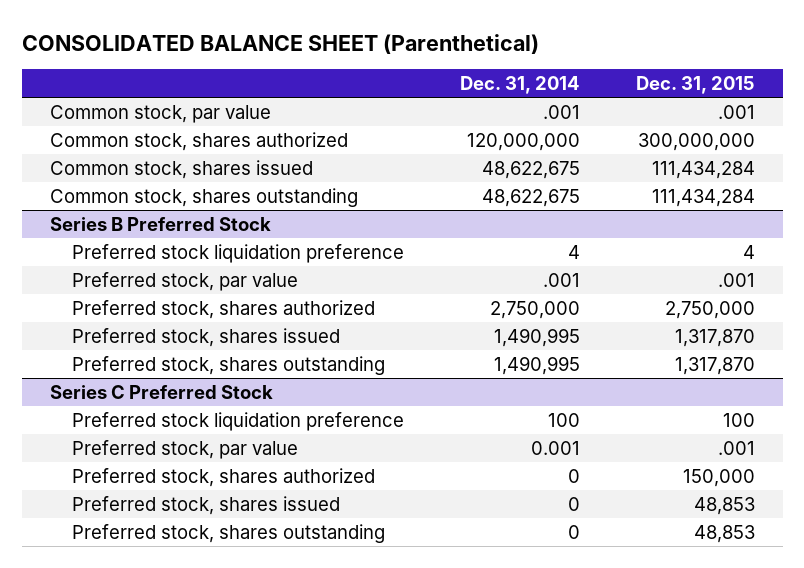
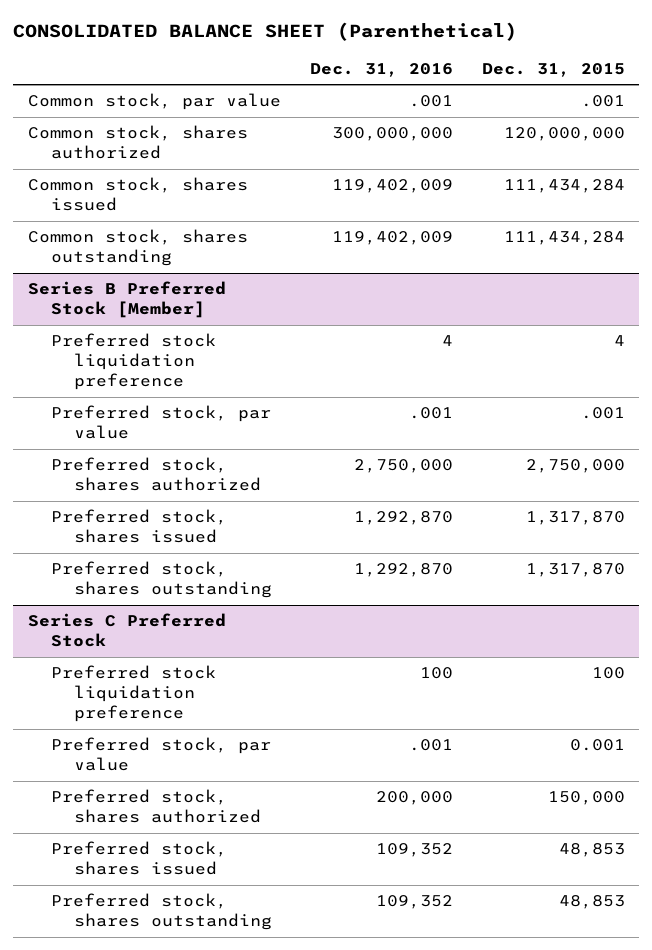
[459,76,580,95] Dec. 31, 2014 -> none
none -> [309,62,453,77] Dec. 31, 2016
[637,132,755,151] 300,000,000 -> [503,127,625,142] 120,000,000
[49,216,271,231] Series B Preferred Stock -> [27,281,226,319] Series B Preferred Stock [Member]
[717,440,755,455] .001 -> [569,739,625,752] 0.001

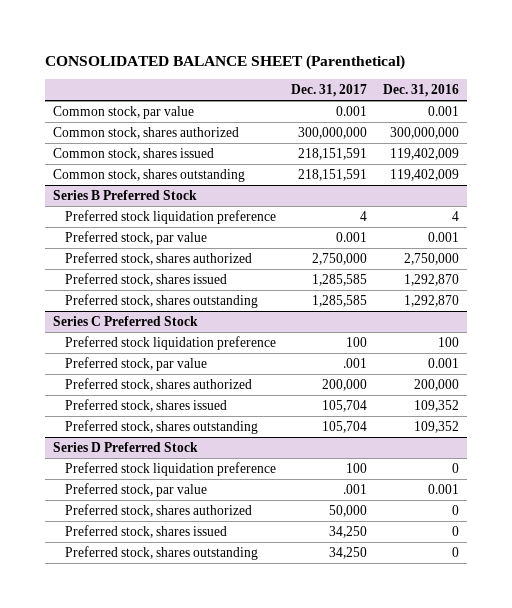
[481,62,625,77] Dec. 31, 2015 -> none
none -> [291,83,368,97] Dec. 31, 2017
[408,95,453,108] .001 -> [428,105,460,116] 0.001
[27,281,226,319] Series B Preferred Stock [Member] -> [52,189,197,200] Series B Preferred Stock
[408,407,453,420] .001 -> [428,231,460,242] 0.001
[408,739,453,752] .001 -> [428,357,460,368] 0.001
none -> [52,441,198,452] Series D Preferred Stock
none -> [64,461,276,476] Preferred stock liquidation preference
none -> [64,482,207,497] Preferred stock, par value
none -> [64,503,252,517] Preferred stock, shares authorized
none -> [64,524,227,538] Preferred stock, shares issued
none -> [64,545,258,560] Preferred stock, shares outstanding

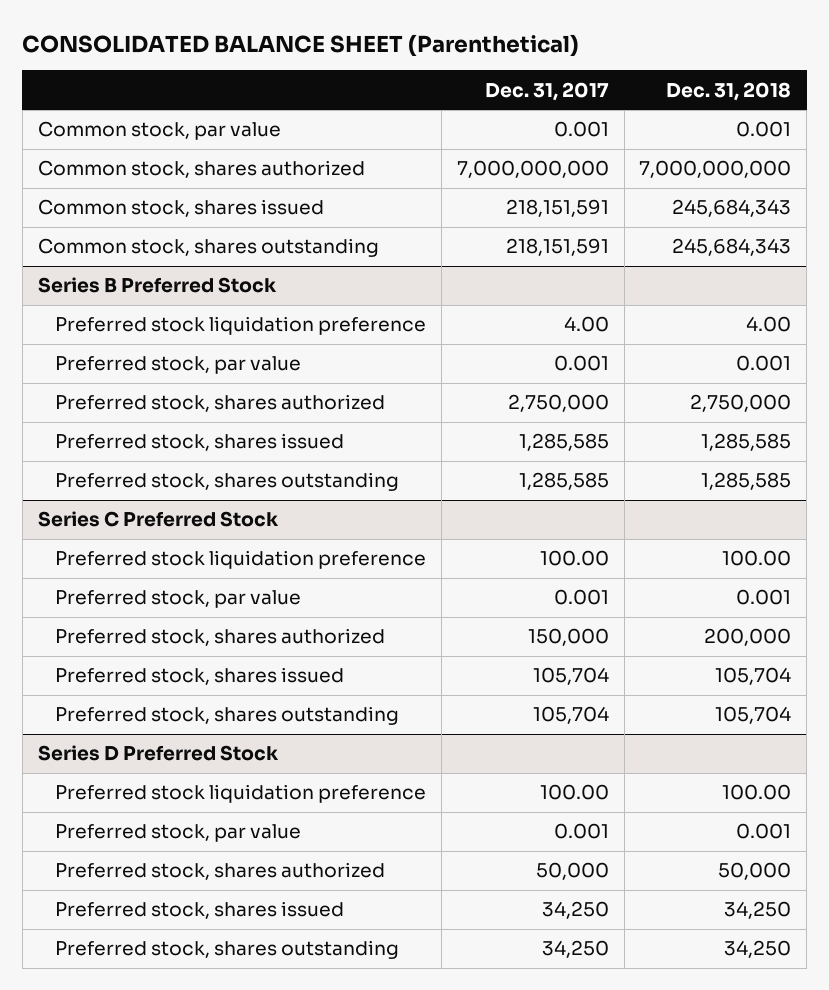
[383,83,460,97] Dec. 31, 2016 -> none
none -> [666,81,792,101] Dec. 31, 2018
[298,126,368,139] 300,000,000 -> [456,160,609,179] 7,000,000,000
[360,210,368,221] 4 -> [563,316,609,333] 4.00
[346,336,368,347] 100 -> [539,550,609,567] 100.00
[343,357,368,368] .001 -> [553,589,609,606] 0.001
[322,378,368,391] 200,000 -> [527,628,609,647] 150,000
[346,462,368,473] 100 -> [539,784,609,801] 100.00
[343,483,368,494] .001 -> [553,823,609,840] 0.001

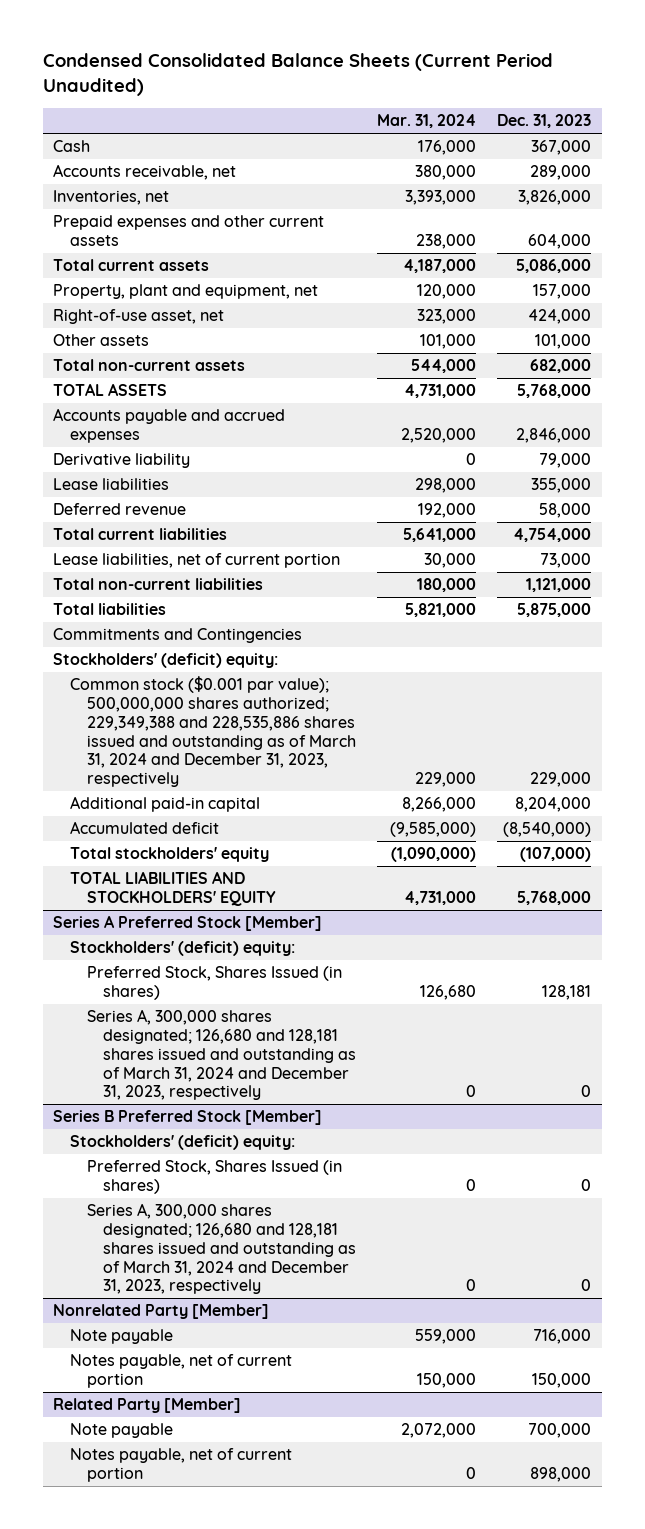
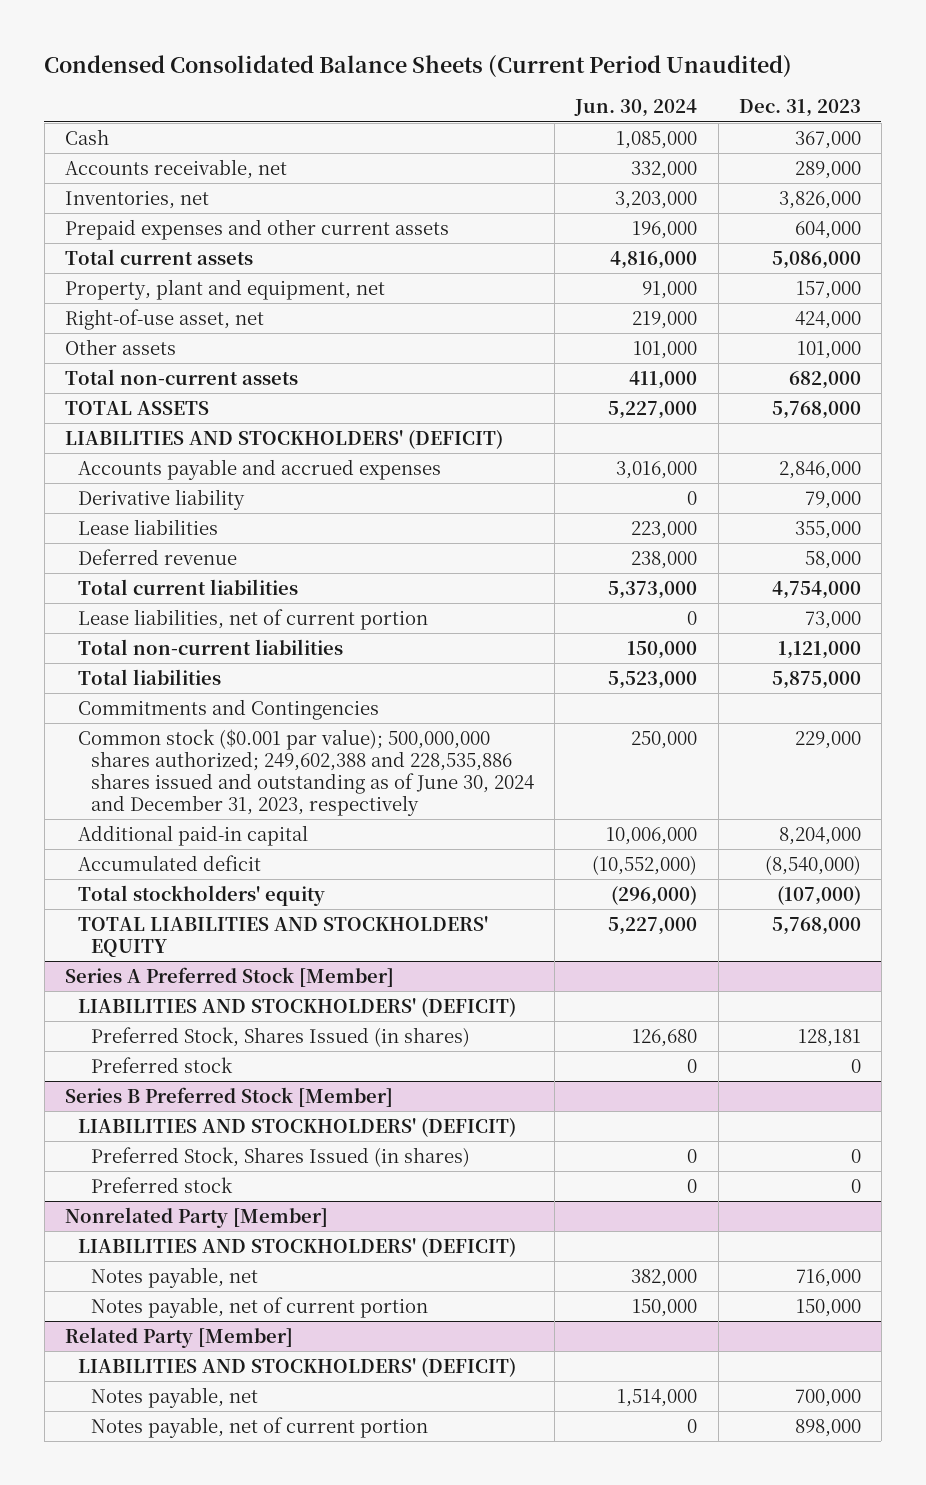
[377,114,477,129] Mar. 31, 2024 -> none
none -> [574,99,698,118] Jun. 30, 2024
none -> [64,429,503,449] LIABILITIES AND STOCKHOLDERS' (DEFICIT)
[53,653,279,669] Stockholders' (deficit) equity: -> none
[69,676,356,788] Common stock ($0.001 par value); 500,000,000 shares authorized; 229,349,388 and 228,535,886 shares issued and outstanding as of March 31, 2024 and December 31, 2023, respectively -> [77,728,535,817] Common stock ($0.001 par value); 500,000,000 shares authorized; 249,602,388 and 228,535,886 shares issued and outstanding as of June 30, 2024 and December 31, 2023, respectively
[69,941,295,957] Stockholders' (deficit) equity: -> [77,997,516,1017] LIABILITIES AND STOCKHOLDERS' (DEFICIT)
[86,1009,357,1101] Series A, 300,000 shares designated; 126,680 and 128,181 shares issued and outstanding as of March 31, 2024 and December 31, 2023, respectively -> [91,1056,234,1073] Preferred stock
[69,1135,295,1151] Stockholders' (deficit) equity: -> [77,1117,516,1137] LIABILITIES AND STOCKHOLDERS' (DEFICIT)
[86,1203,357,1295] Series A, 300,000 shares designated; 126,680 and 128,181 shares issued and outstanding as of March 31, 2024 and December 31, 2023, respectively -> [91,1176,234,1193] Preferred stock
none -> [77,1237,516,1257] LIABILITIES AND STOCKHOLDERS' (DEFICIT)
[69,1329,173,1345] Note payable -> [91,1266,259,1288] Notes payable, net
none -> [77,1357,516,1377] LIABILITIES AND STOCKHOLDERS' (DEFICIT)
[69,1423,173,1439] Note payable -> [91,1386,259,1408] Notes payable, net

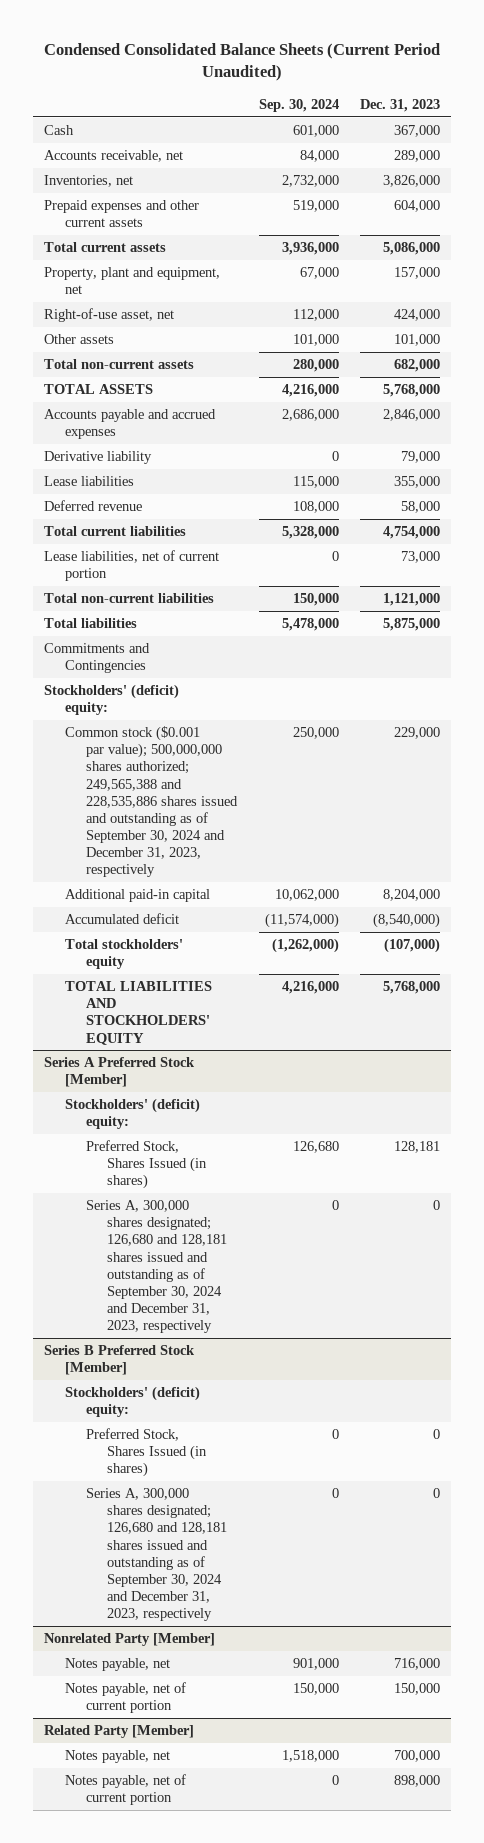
[574,99,698,118] Jun. 30, 2024 -> none
none -> [258,99,339,113] Sep. 30, 2024
[64,429,503,449] LIABILITIES AND STOCKHOLDERS' (DEFICIT) -> none
none -> [43,684,179,716] Stockholders' (deficit) equity:
[77,728,535,817] Common stock ($0.001 par value); 500,000,000 shares authorized; 249,602,388 and 228,535,886 shares issued and outstanding as of June 30, 2024 and December 31, 2023, respectively -> [64,726,238,878] Common stock ($0.001 par value); 500,000,000 shares authorized; 249,565,388 and 228,535,886 shares issued and outstanding as of September 30, 2024 and December 31, 2023, respectively
[77,997,516,1017] LIABILITIES AND STOCKHOLDERS' (DEFICIT) -> [64,1098,200,1130] Stockholders' (deficit) equity:
[91,1056,234,1073] Preferred stock -> [85,1200,228,1334] Series A, 300,000 shares designated; 126,680 and 128,181 shares issued and outstanding as of September 30, 2024 and December 31, 2023, respectively
[77,1117,516,1137] LIABILITIES AND STOCKHOLDERS' (DEFICIT) -> [64,1386,200,1418] Stockholders' (deficit) equity:
[91,1176,234,1193] Preferred stock -> [85,1488,228,1622] Series A, 300,000 shares designated; 126,680 and 128,181 shares issued and outstanding as of September 30, 2024 and December 31, 2023, respectively
[77,1237,516,1257] LIABILITIES AND STOCKHOLDERS' (DEFICIT) -> none
[77,1357,516,1377] LIABILITIES AND STOCKHOLDERS' (DEFICIT) -> none

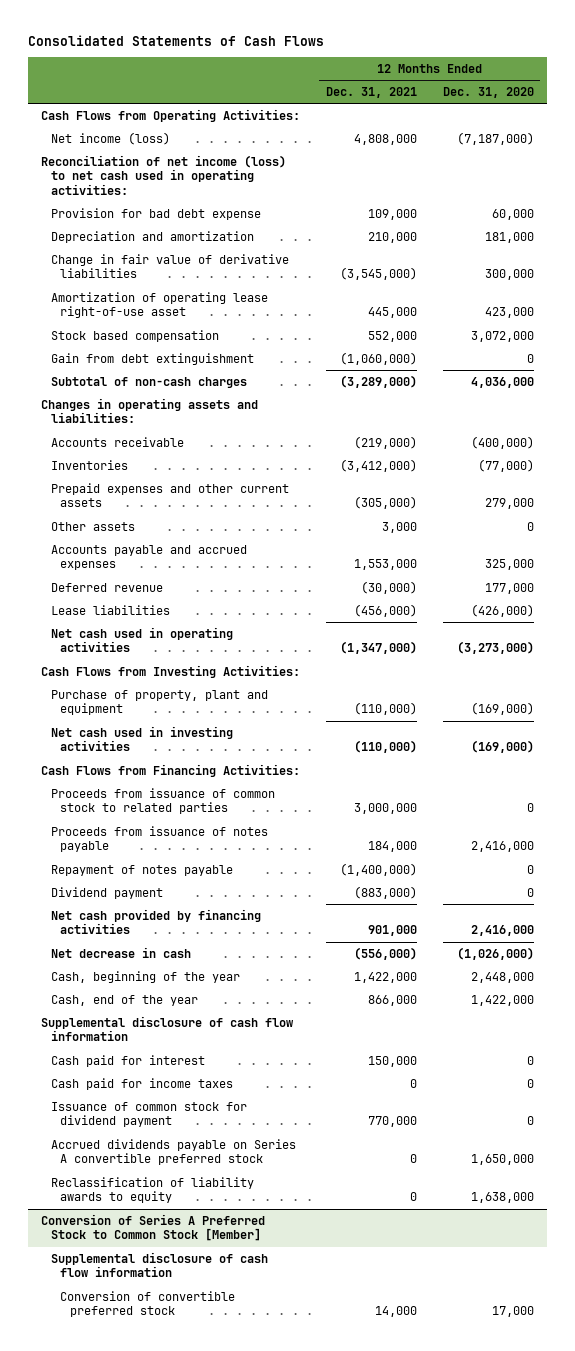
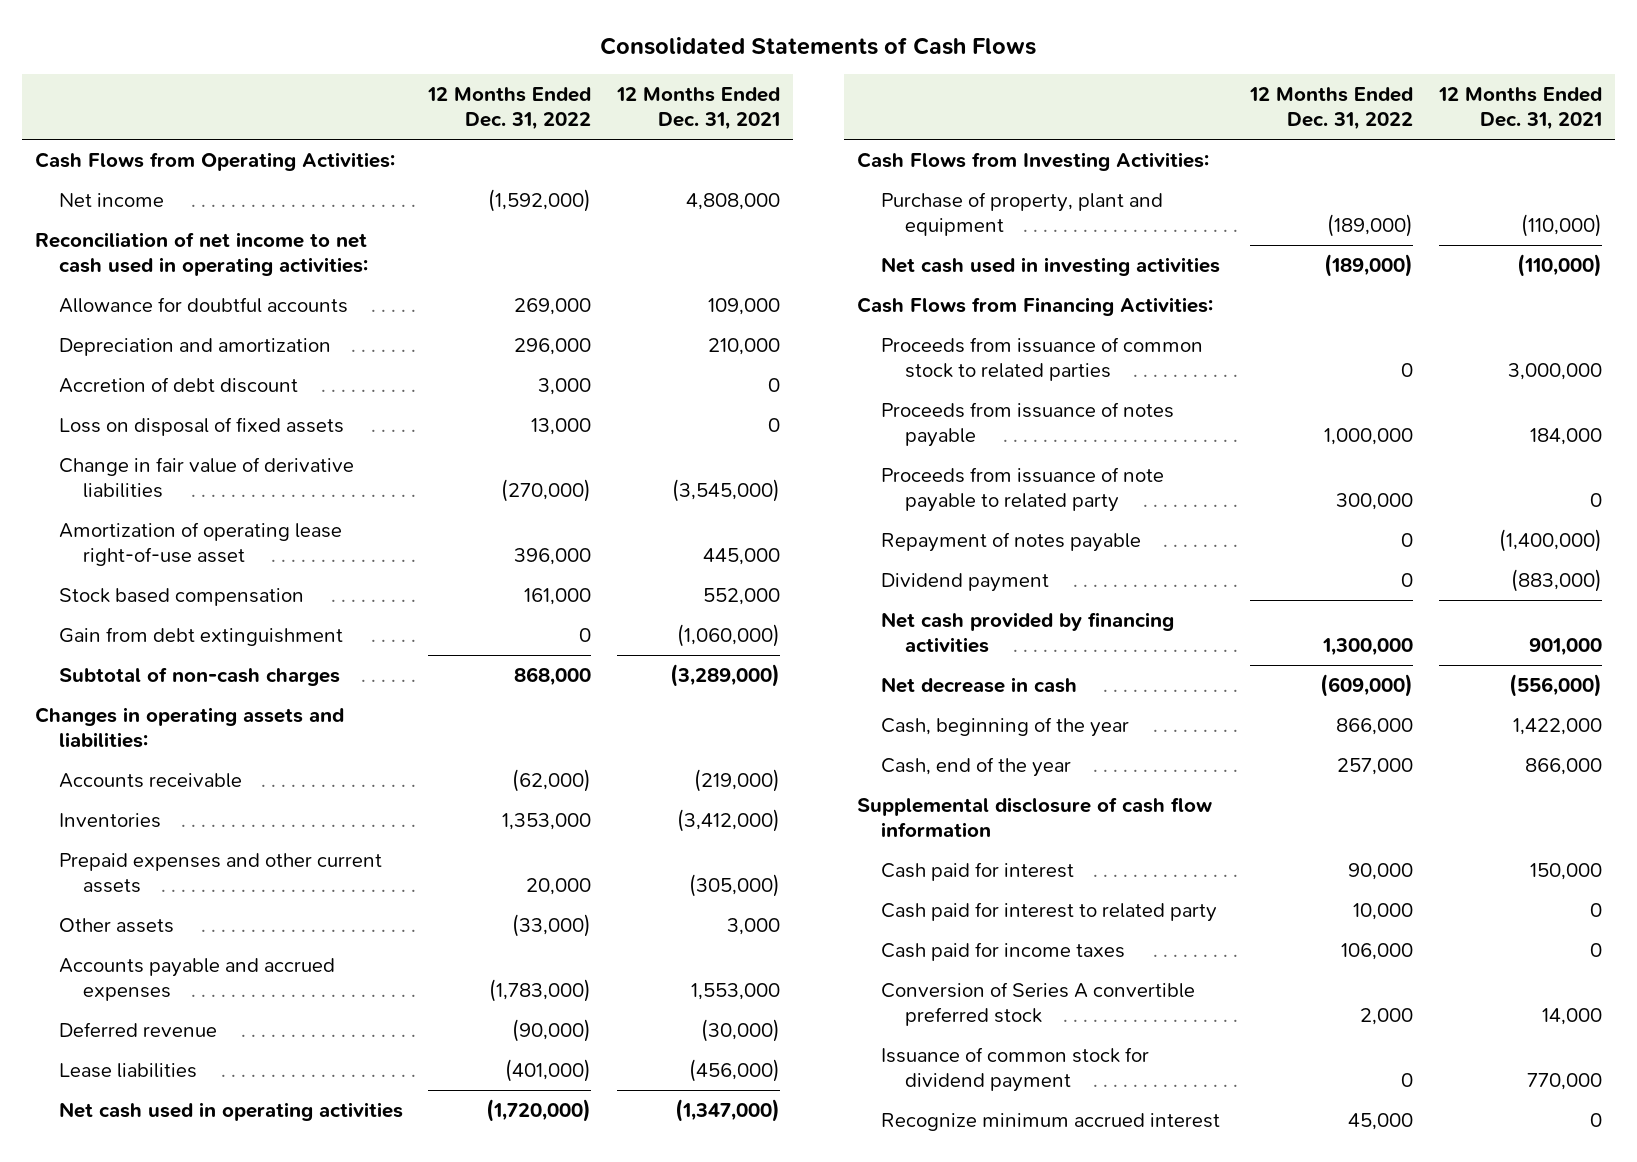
[442,86,534,98] Dec. 31, 2020 -> none
none -> [427,87,592,131] 12 Months Ended Dec. 31, 2022
[50,131,170,145] Net income (loss) -> [58,192,164,207] Net income
[41,154,287,195] Reconciliation of net income (loss) to net cash used in operating activities: -> [34,231,368,276] Reconciliation of net income to net cash used in operating activities:
[50,207,261,220] Provision for bad debt expense -> [58,296,348,313] Allowance for doubtful accounts
none -> [58,376,298,393] Accretion of debt discount
none -> [58,416,344,436] Loss on disposal of fixed assets
none -> [880,466,1164,512] Proceeds from issuance of note payable to related party
none -> [880,901,1217,922] Cash paid for interest to related party
none -> [880,981,1195,1026] Conversion of Series A convertible preferred stock
[50,1138,296,1166] Accrued dividends payable on Series A convertible preferred stock -> none
[50,1176,254,1204] Reclassification of liability awards to equity -> none
[41,1213,266,1242] Conversion of Series A Preferred Stock to Common Stock [Member] -> none
[50,1251,268,1278] Supplemental disclosure of cash flow information -> none
[60,1290,236,1318] Conversion of convertible preferred stock -> none
none -> [880,1112,1220,1131] Recognize minimum accrued interest

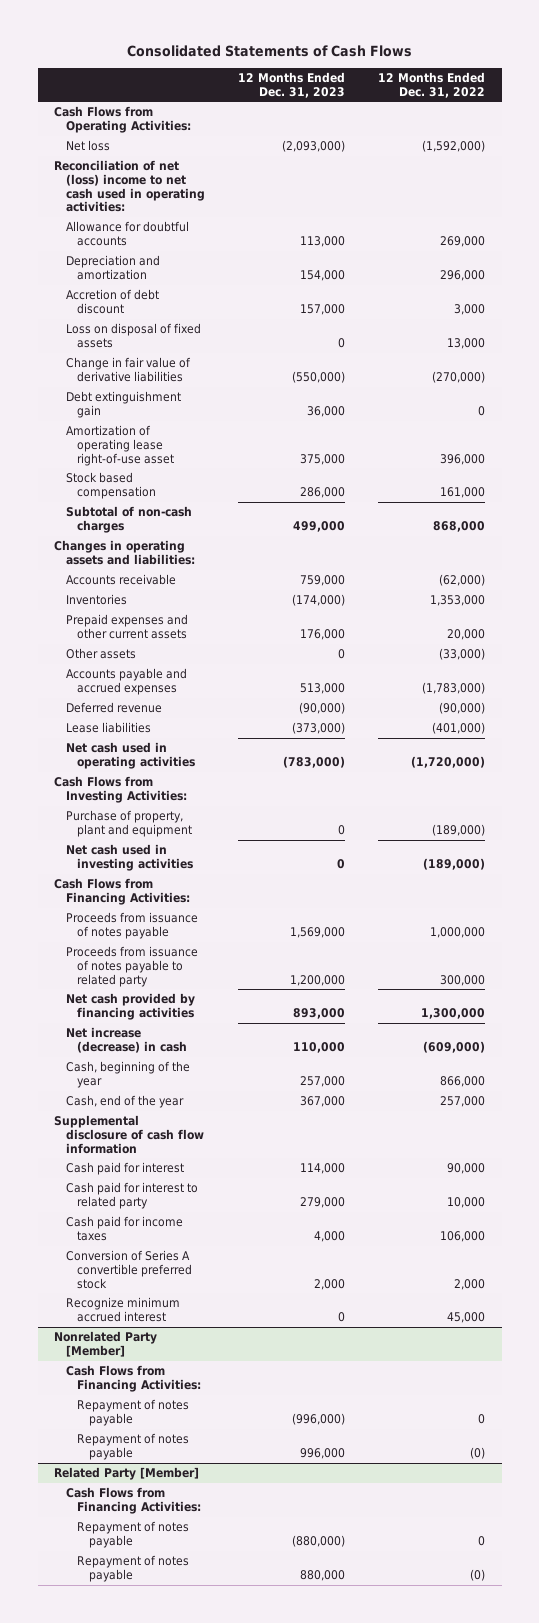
[615,87,780,131] 12 Months Ended Dec. 31, 2021 -> none
none -> [237,71,345,98] 12 Months Ended Dec. 31, 2023
[58,192,164,207] Net income -> [65,140,110,152] Net loss
[34,231,368,276] Reconciliation of net income to net cash used in operating activities: -> [54,160,205,213] Reconciliation of net (loss) income to net cash used in operating activities:
none -> [65,391,181,419] Debt extinguishment gain
[58,626,343,646] Gain from debt extinguishment -> none
[880,336,1203,381] Proceeds from issuance of common stock to related parties -> none
[880,531,1141,552] Repayment of notes payable -> none
[880,572,1049,592] Dividend payment -> none
[880,466,1164,512] Proceeds from issuance of note payable to related party -> [65,946,198,987] Proceeds from issuance of notes payable to related party
[880,676,1077,693] Net decrease in cash -> [65,1027,188,1054] Net increase (decrease) in cash
[880,1046,1149,1092] Issuance of common stock for dividend payment -> none
none -> [54,1331,158,1358] Nonrelated Party [Member]
none -> [65,1365,202,1393] Cash Flows from Financing Activities:
none -> [77,1399,190,1427] Repayment of notes payable
none -> [77,1433,190,1461] Repayment of notes payable
none -> [54,1467,200,1481] Related Party [Member]
none -> [65,1487,202,1515] Cash Flows from Financing Activities:
none -> [77,1521,190,1549] Repayment of notes payable
none -> [77,1555,190,1583] Repayment of notes payable

